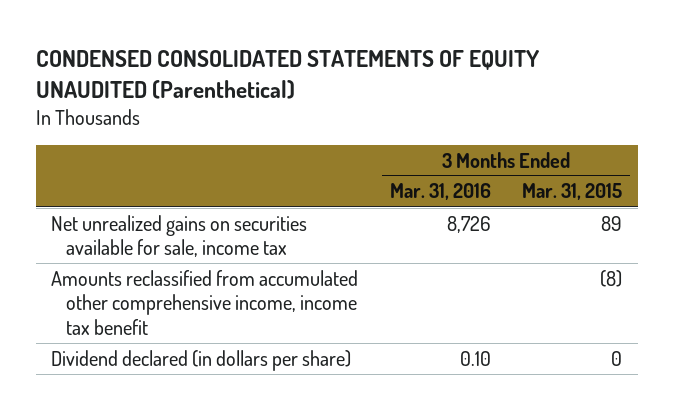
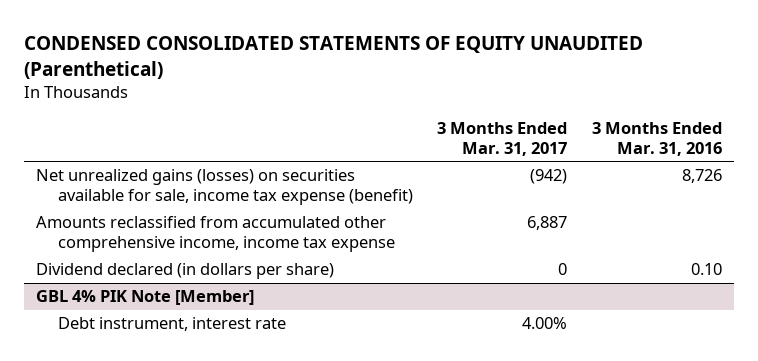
[522,183,623,201] Mar. 31, 2015 -> none
none -> [437,121,568,156] 3 Months Ended Mar. 31, 2017
[51,214,308,258] Net unrealized gains on securities available for sale, income tax -> [36,169,414,206] Net unrealized gains (losses) on securities available for sale, income tax expense (benefit)
[51,269,359,335] Amounts reclassified from accumulated other comprehensive income, income tax benefit -> [36,216,396,253] Amounts reclassified from accumulated other comprehensive income, income tax expense
none -> [36,290,255,306] GBL 4% PIK Note [Member]
none -> [58,317,287,332] Debt instrument, interest rate

